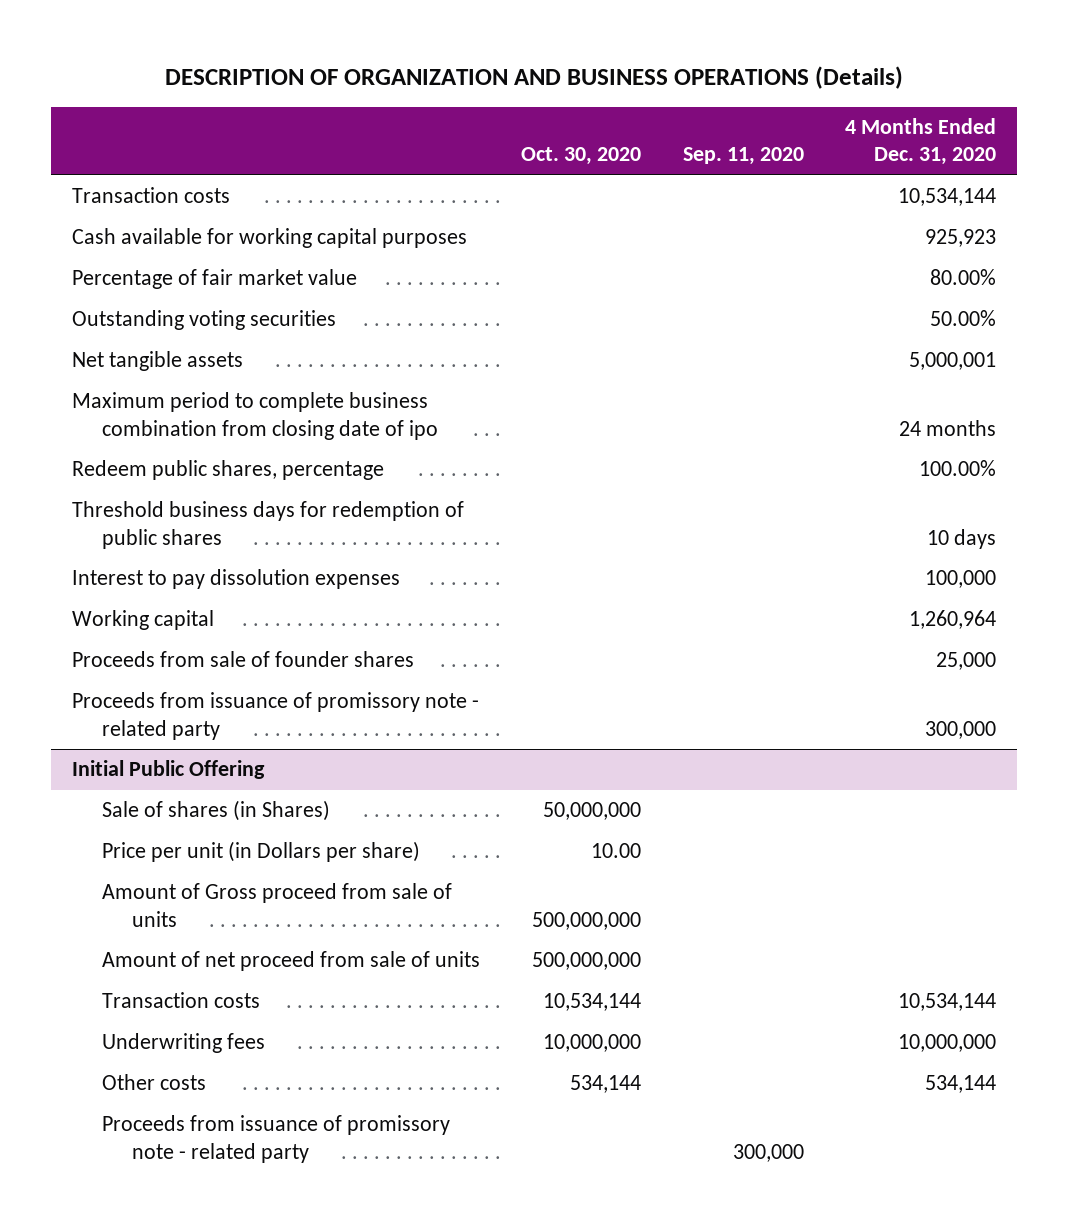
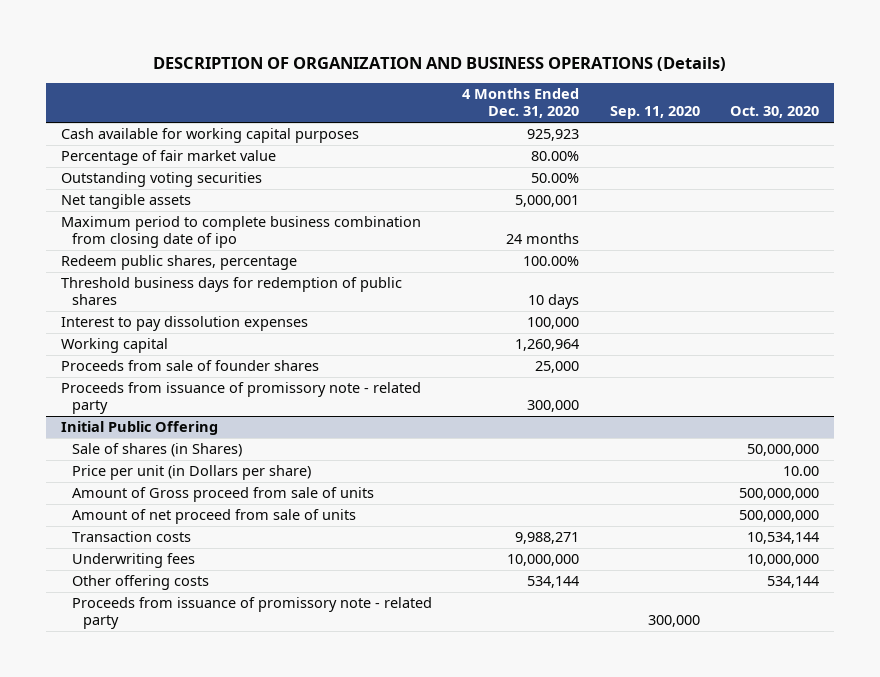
[71,187,230,204] Transaction costs -> none
[897,993,996,1012] 10,534,144 -> [515,532,580,545] 9,988,271
[101,1074,206,1091] Other costs -> [72,575,210,591] Other offering costs

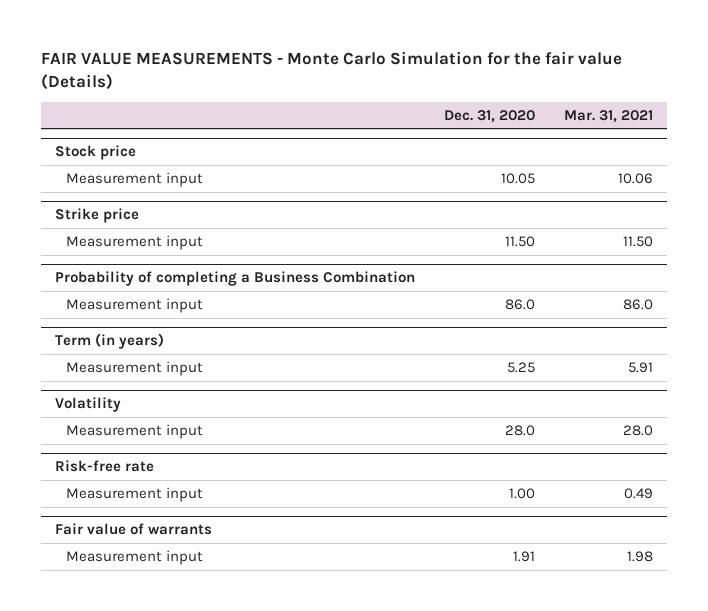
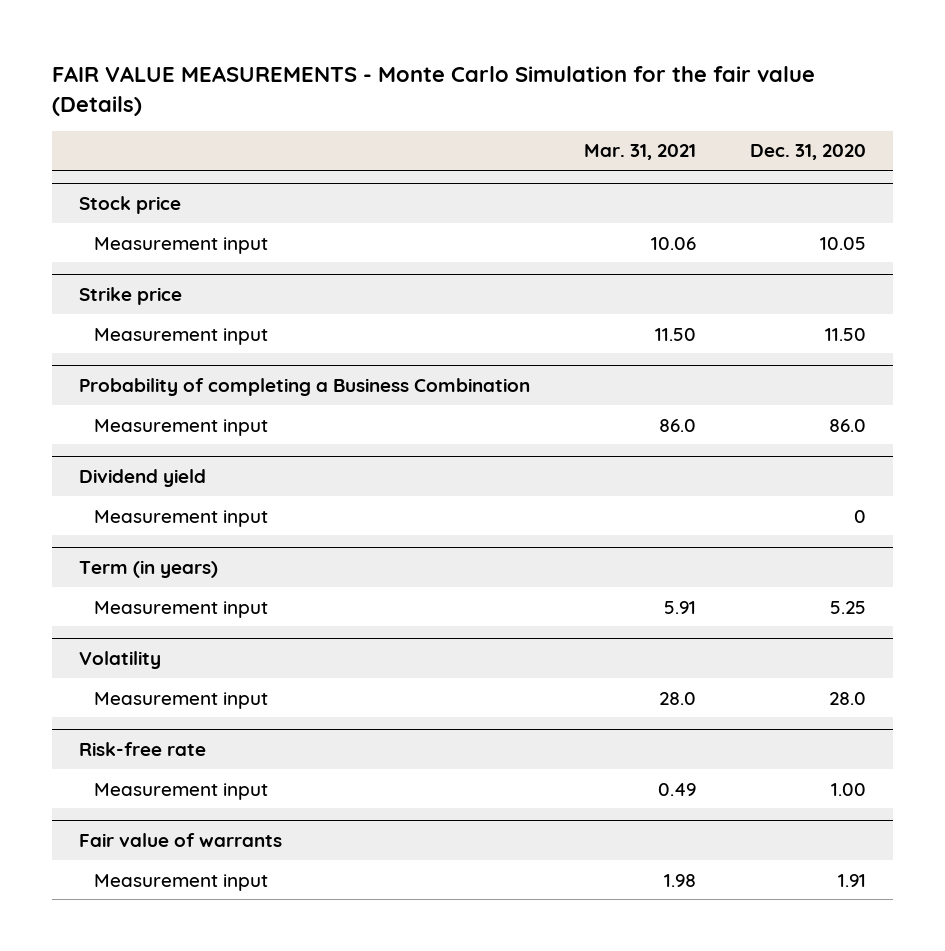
none -> [78,468,206,487] Dividend yield
none -> [93,509,268,527] Measurement input

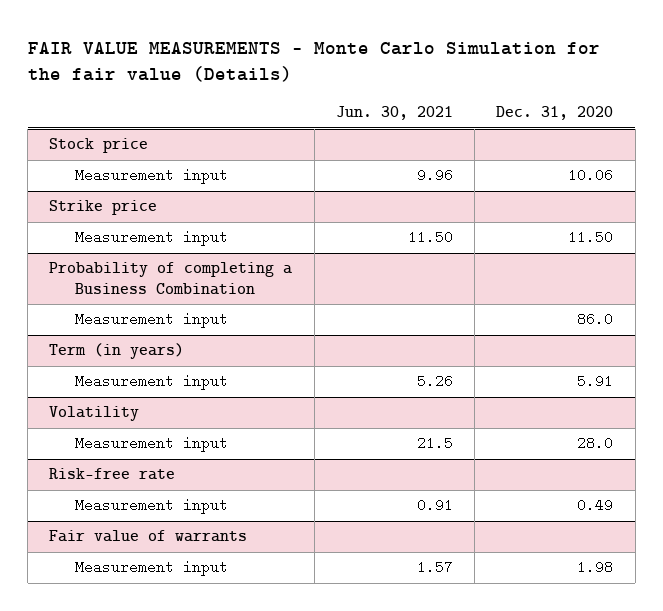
[583,144,696,161] Mar. 31, 2021 -> none
none -> [335,106,453,121] Jun. 30, 2021
[819,236,866,250] 10.05 -> [568,168,614,183] 10.06
[78,468,206,487] Dividend yield -> none
[93,509,268,527] Measurement input -> none
[829,600,866,614] 5.25 -> [577,374,614,389] 5.91
[830,782,866,796] 1.00 -> [577,498,614,513] 0.49
[837,873,866,887] 1.91 -> [577,560,614,575] 1.98

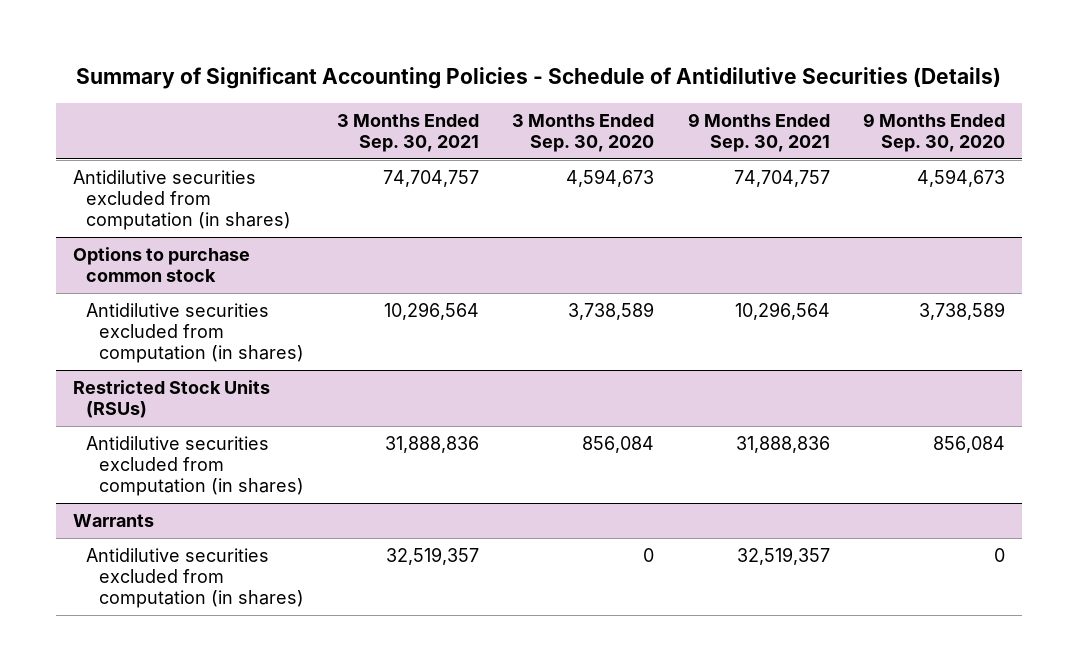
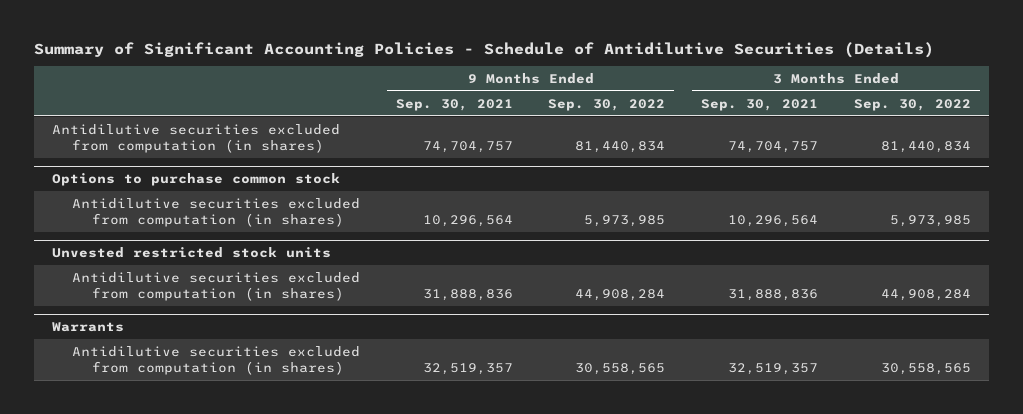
[512,113,655,152] 3 Months Ended Sep. 30, 2020 -> none
[863,112,1006,152] 9 Months Ended Sep. 30, 2020 -> none
none -> [548,98,666,111] Sep. 30, 2022
none -> [854,98,972,111] Sep. 30, 2022
[73,380,271,419] Restricted Stock Units (RSUs) -> [51,247,331,259] Unvested restricted stock units

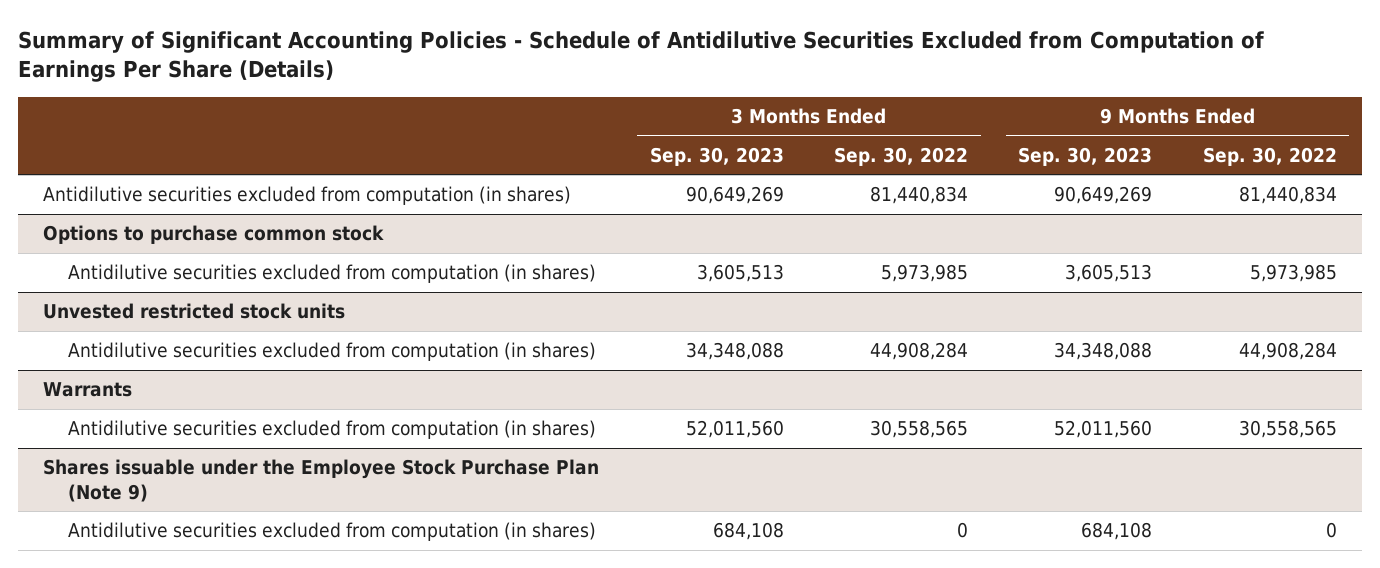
[33,41,934,58] Summary of Significant Accounting Policies - Schedule of Antidilutive Securities (Details) -> [18,30,1265,83] Summary of Significant Accounting Policies - Schedule of Antidilutive Securities Excluded from Computation of Earnings Per Share (Details)
[395,98,513,111] Sep. 30, 2021 -> none
[701,98,819,111] Sep. 30, 2021 -> none
none -> [649,146,784,166] Sep. 30, 2023
none -> [1018,146,1153,166] Sep. 30, 2023
none -> [43,459,600,502] Shares issuable under the Employee Stock Purchase Plan (Note 9)
none -> [68,522,597,542] Antidilutive securities excluded from computation (in shares)

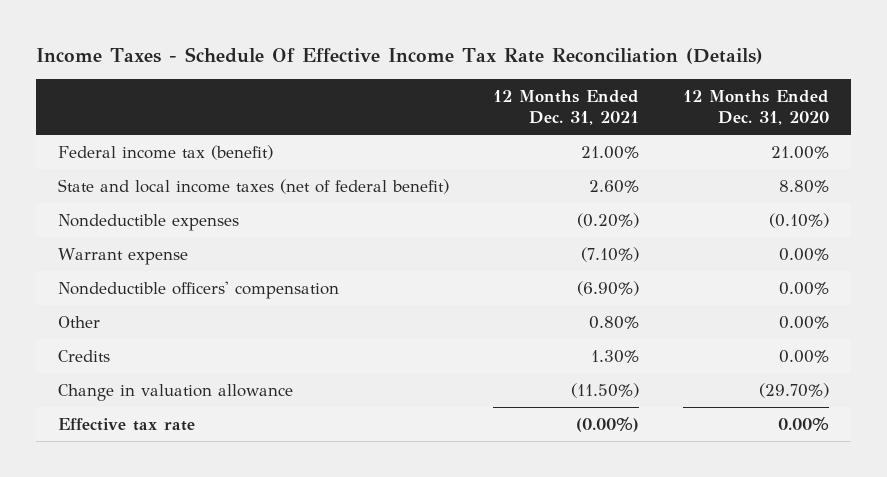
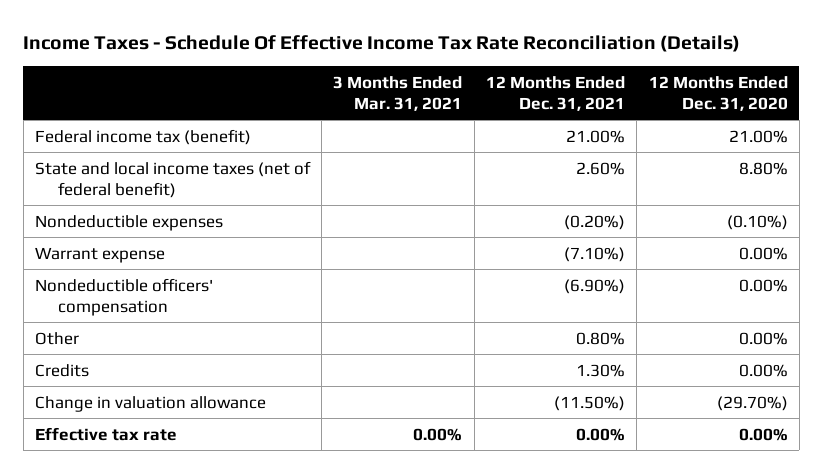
none -> [333,75,463,111] 3 Months Ended Mar. 31, 2021
[576,416,640,432] (0.00%) -> [575,427,625,441] 0.00%

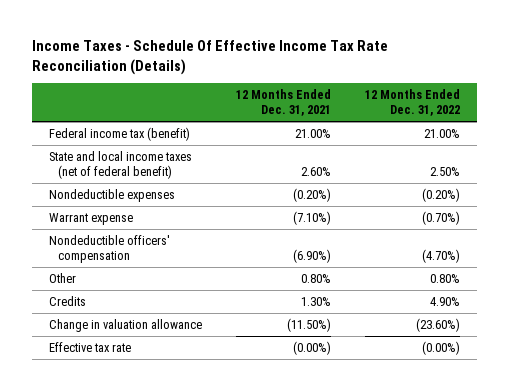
[333,75,463,111] 3 Months Ended Mar. 31, 2021 -> none
[648,75,788,111] 12 Months Ended Dec. 31, 2020 -> none
none -> [364,88,460,117] 12 Months Ended Dec. 31, 2022
[575,427,625,441] 0.00% -> [292,340,331,355] (0.00%)

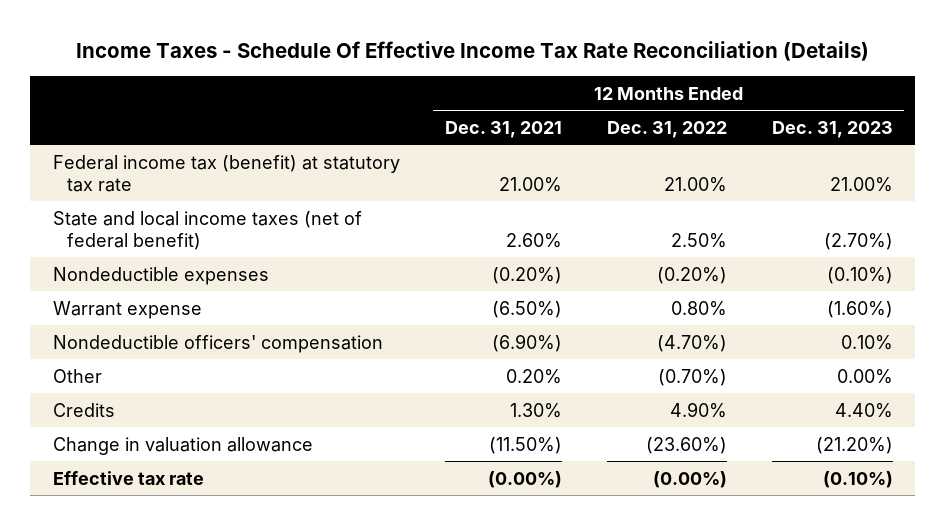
none -> [771,120,893,138] Dec. 31, 2023
[49,126,191,141] Federal income tax (benefit) -> [52,154,400,192] Federal income tax (benefit) at statutory tax rate
[292,210,331,225] (7.10%) -> [491,300,562,318] (6.50%)
[421,210,460,225] (0.70%) -> [670,300,727,316] 0.80%
[300,273,331,283] 0.80% -> [505,368,562,384] 0.20%
[429,273,460,283] 0.80% -> [657,368,727,386] (0.70%)

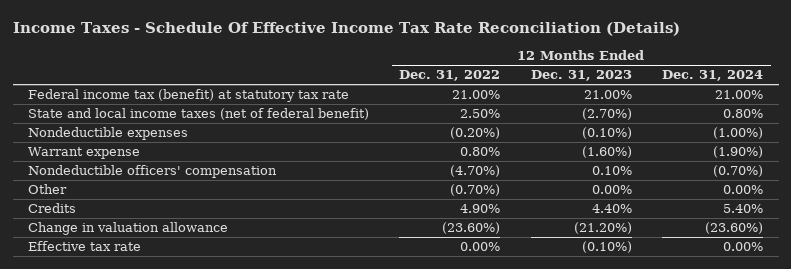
[444,120,562,138] Dec. 31, 2021 -> none
none -> [662,70,764,82] Dec. 31, 2024
[652,470,727,488] (0.00%) -> [460,242,501,252] 0.00%

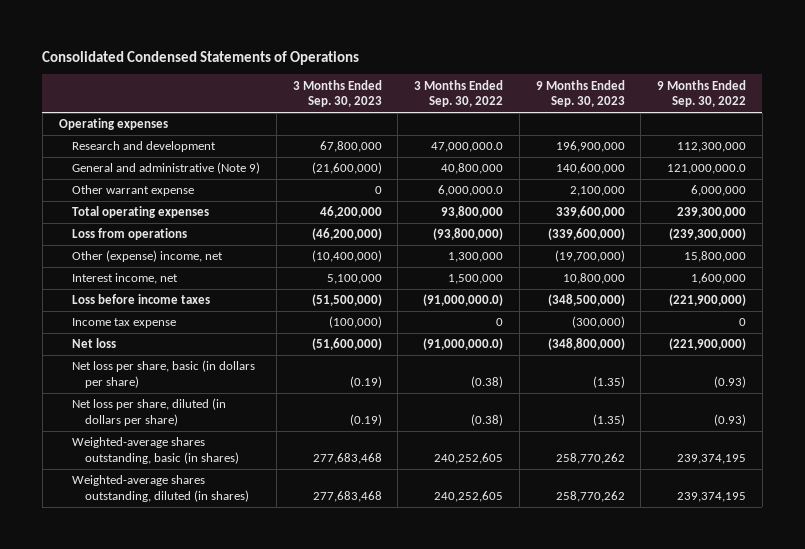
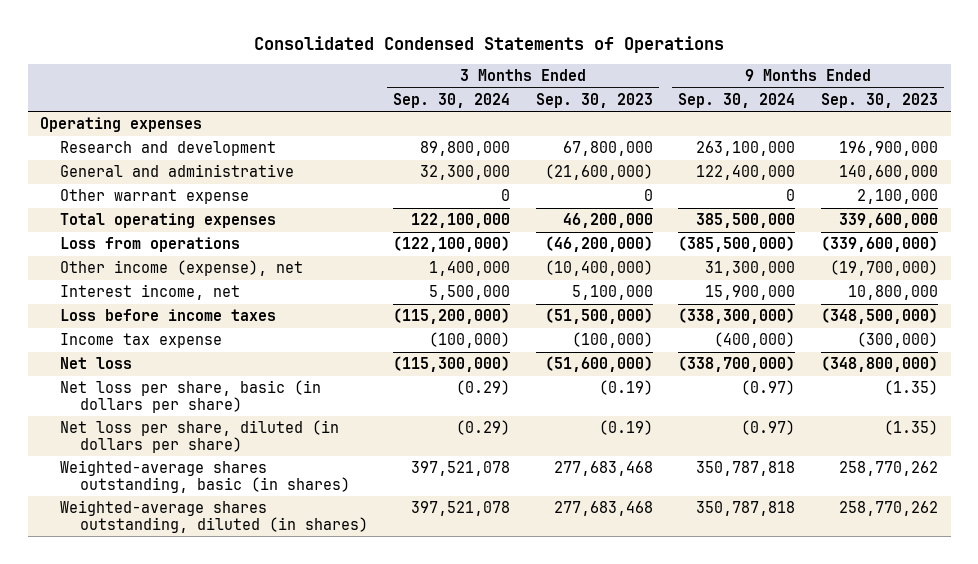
[414,79,504,108] 3 Months Ended Sep. 30, 2022 -> none
[657,79,747,108] 9 Months Ended Sep. 30, 2022 -> none
none -> [393,92,511,108] Sep. 30, 2024
none -> [678,92,796,108] Sep. 30, 2024
[72,162,261,175] General and administrative (Note 9) -> [60,163,295,177] General and administrative
[72,250,224,263] Other (expense) income, net -> [60,259,304,276] Other income (expense), net

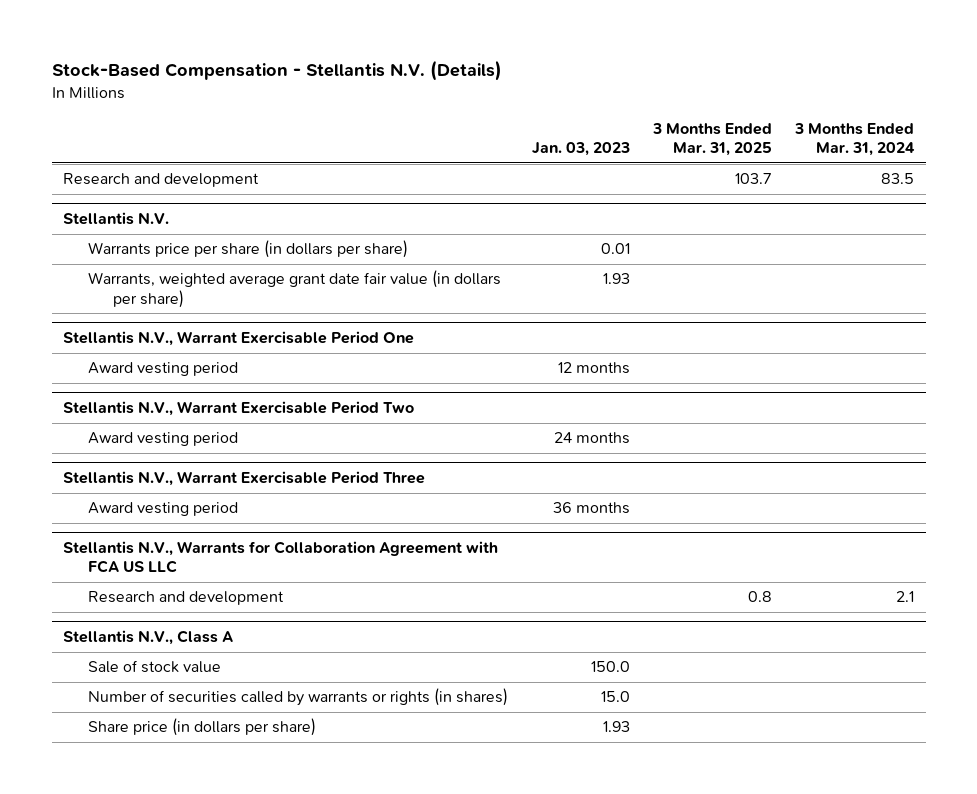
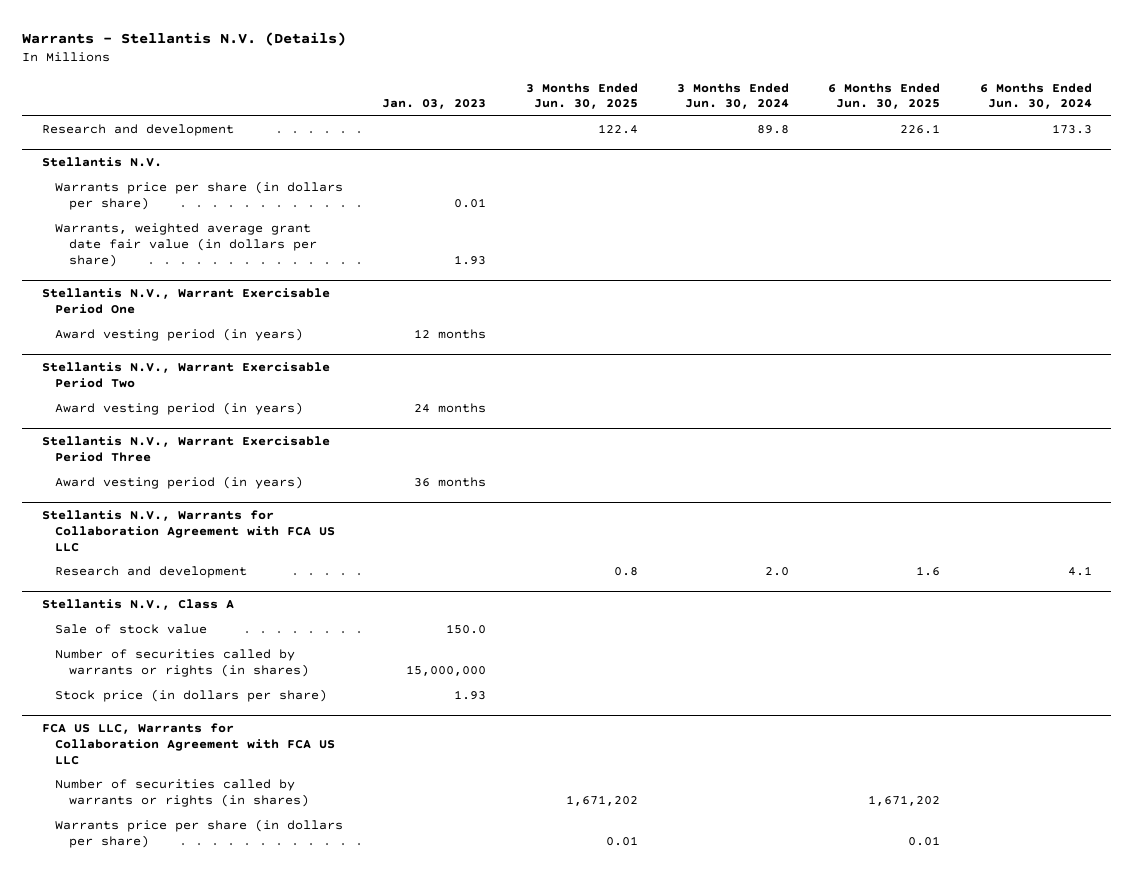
[51,60,502,82] Stock-Based Compensation - Stellantis N.V. (Details) -> [21,32,346,47] Warrants - Stellantis N.V. (Details)
[651,122,772,157] 3 Months Ended Mar. 31, 2025 -> none
[794,122,916,157] 3 Months Ended Mar. 31, 2024 -> none
none -> [525,82,638,110] 3 Months Ended Jun. 30, 2025
none -> [677,82,790,110] 3 Months Ended Jun. 30, 2024
none -> [828,82,941,110] 6 Months Ended Jun. 30, 2025
none -> [979,82,1092,110] 6 Months Ended Jun. 30, 2024
[88,362,239,377] Award vesting period -> [55,328,304,342] Award vesting period (in years)
[88,432,239,447] Award vesting period -> [55,402,304,416] Award vesting period (in years)
[88,502,239,517] Award vesting period -> [55,476,304,490] Award vesting period (in years)
[600,691,630,703] 15.0 -> [406,665,487,677] 15,000,000
[88,718,317,737] Share price (in dollars per share) -> [55,689,328,703] Stock price (in dollars per share)
none -> [41,723,336,765] FCA US LLC, Warrants for Collaboration Agreement with FCA US LLC
none -> [55,779,309,808] Number of securities called by warrants or rights (in shares)
none -> [55,819,344,849] Warrants price per share (in dollars per share)

